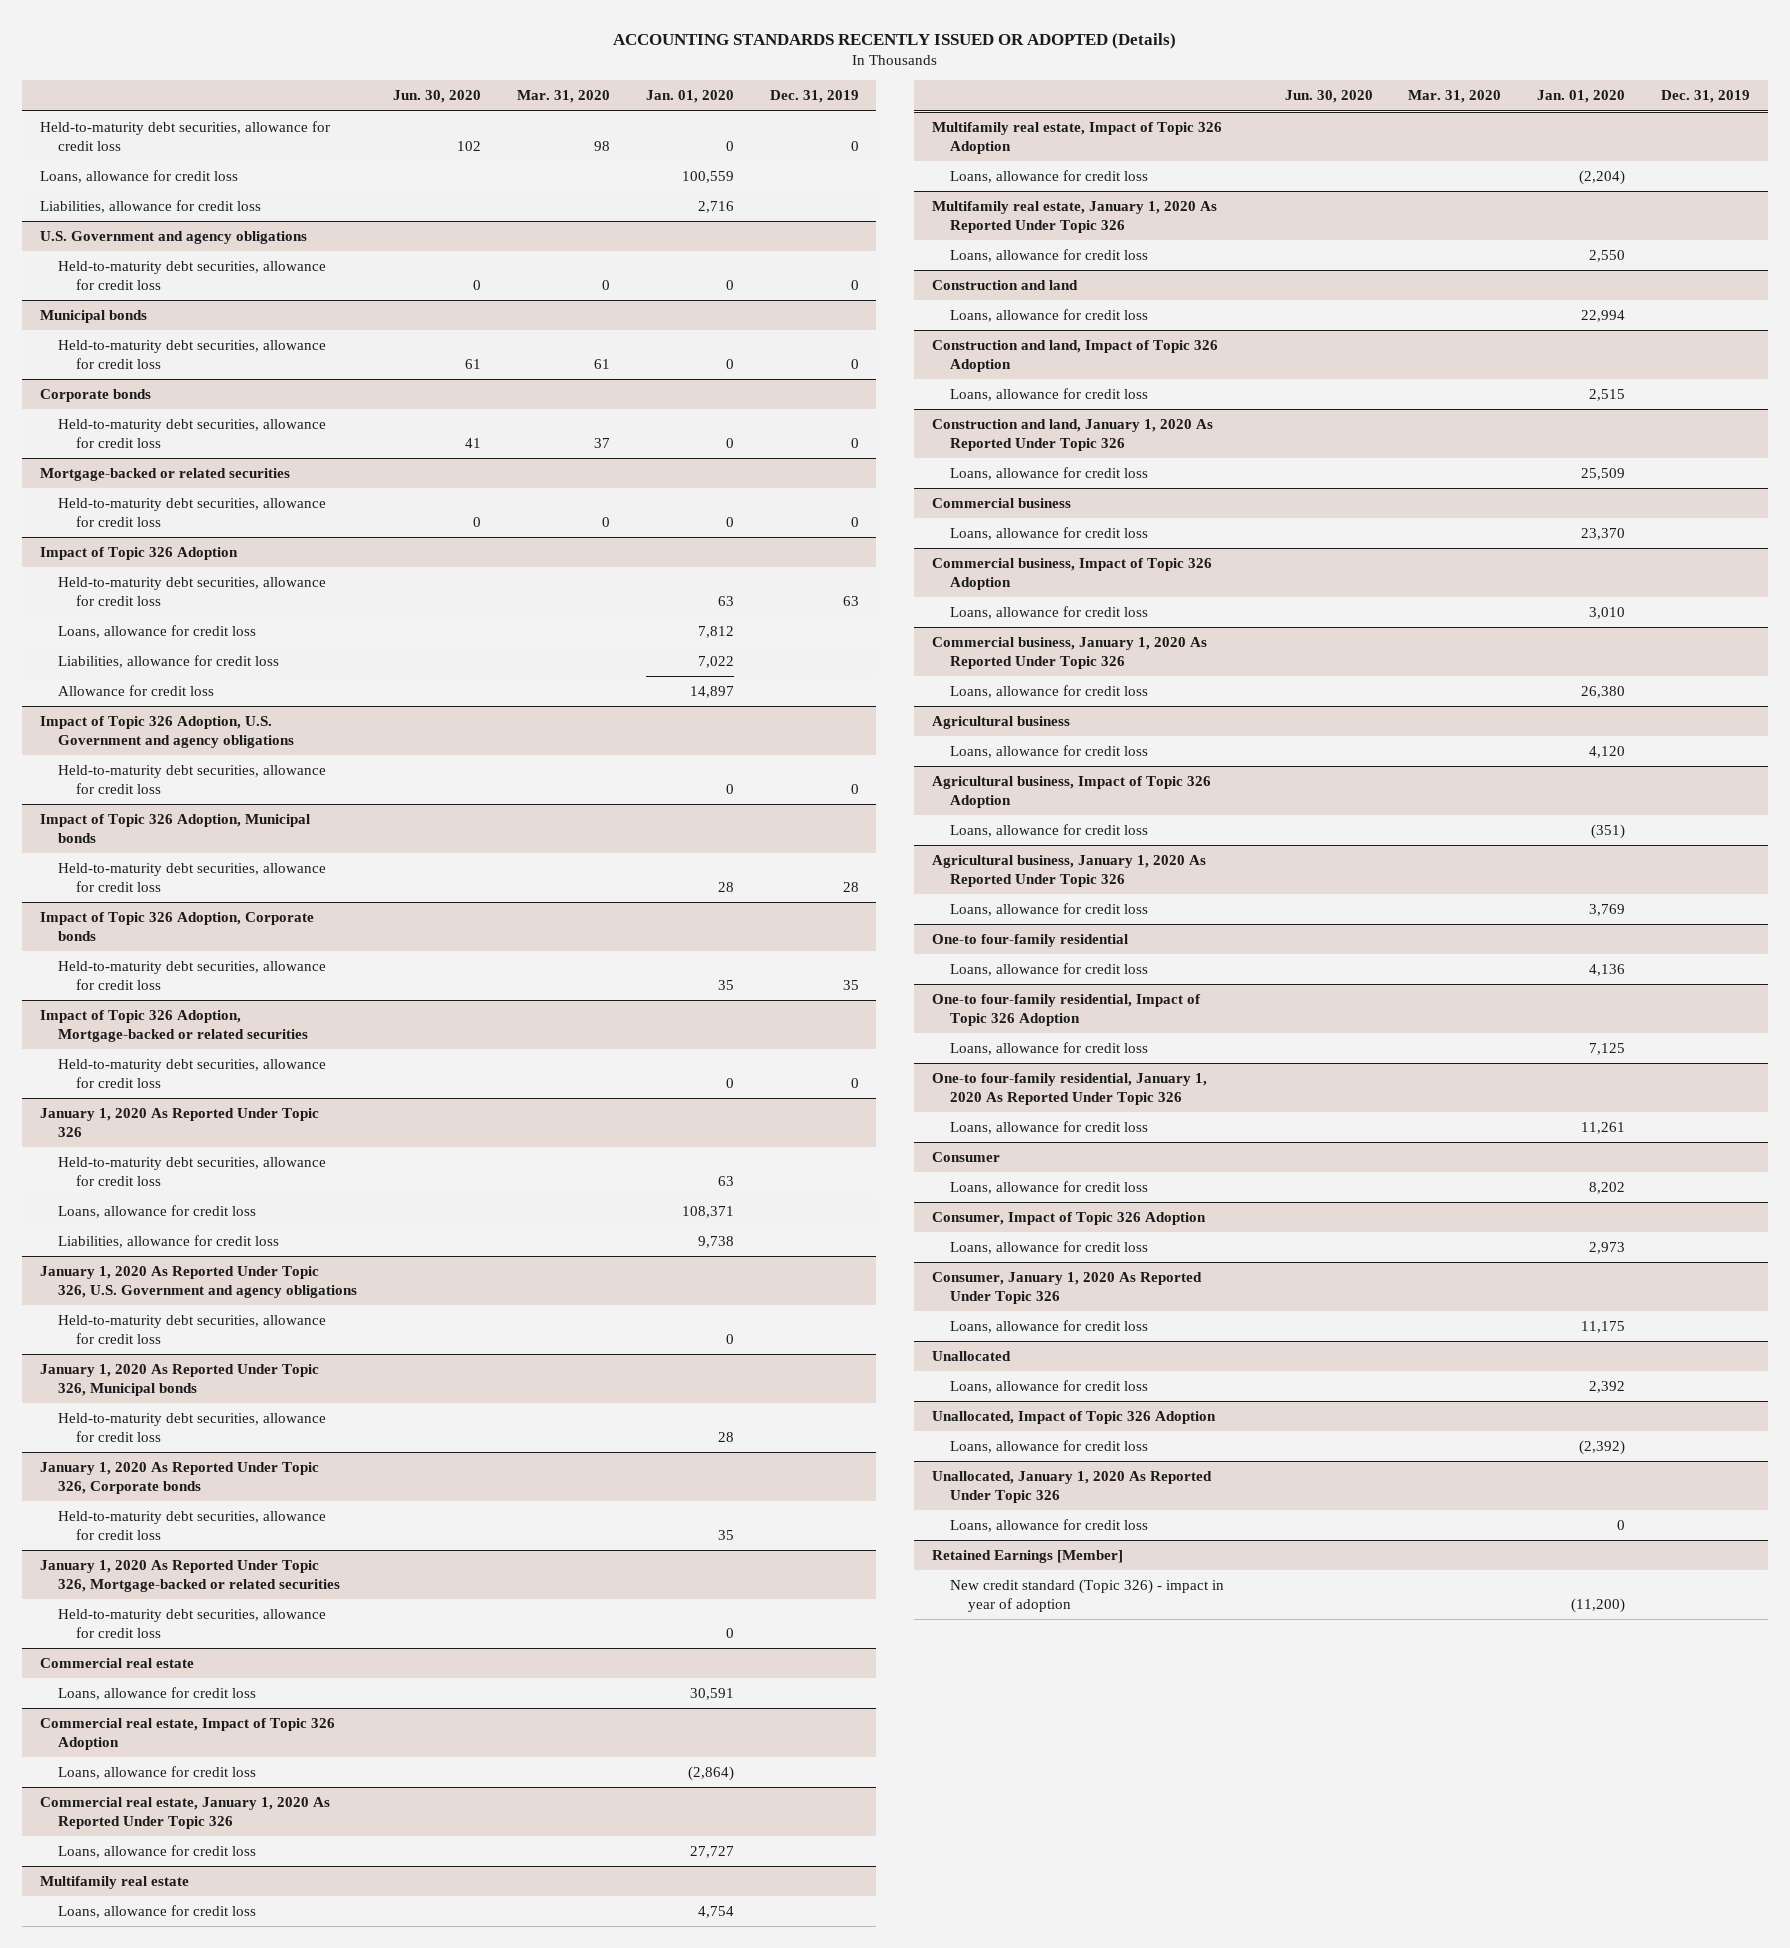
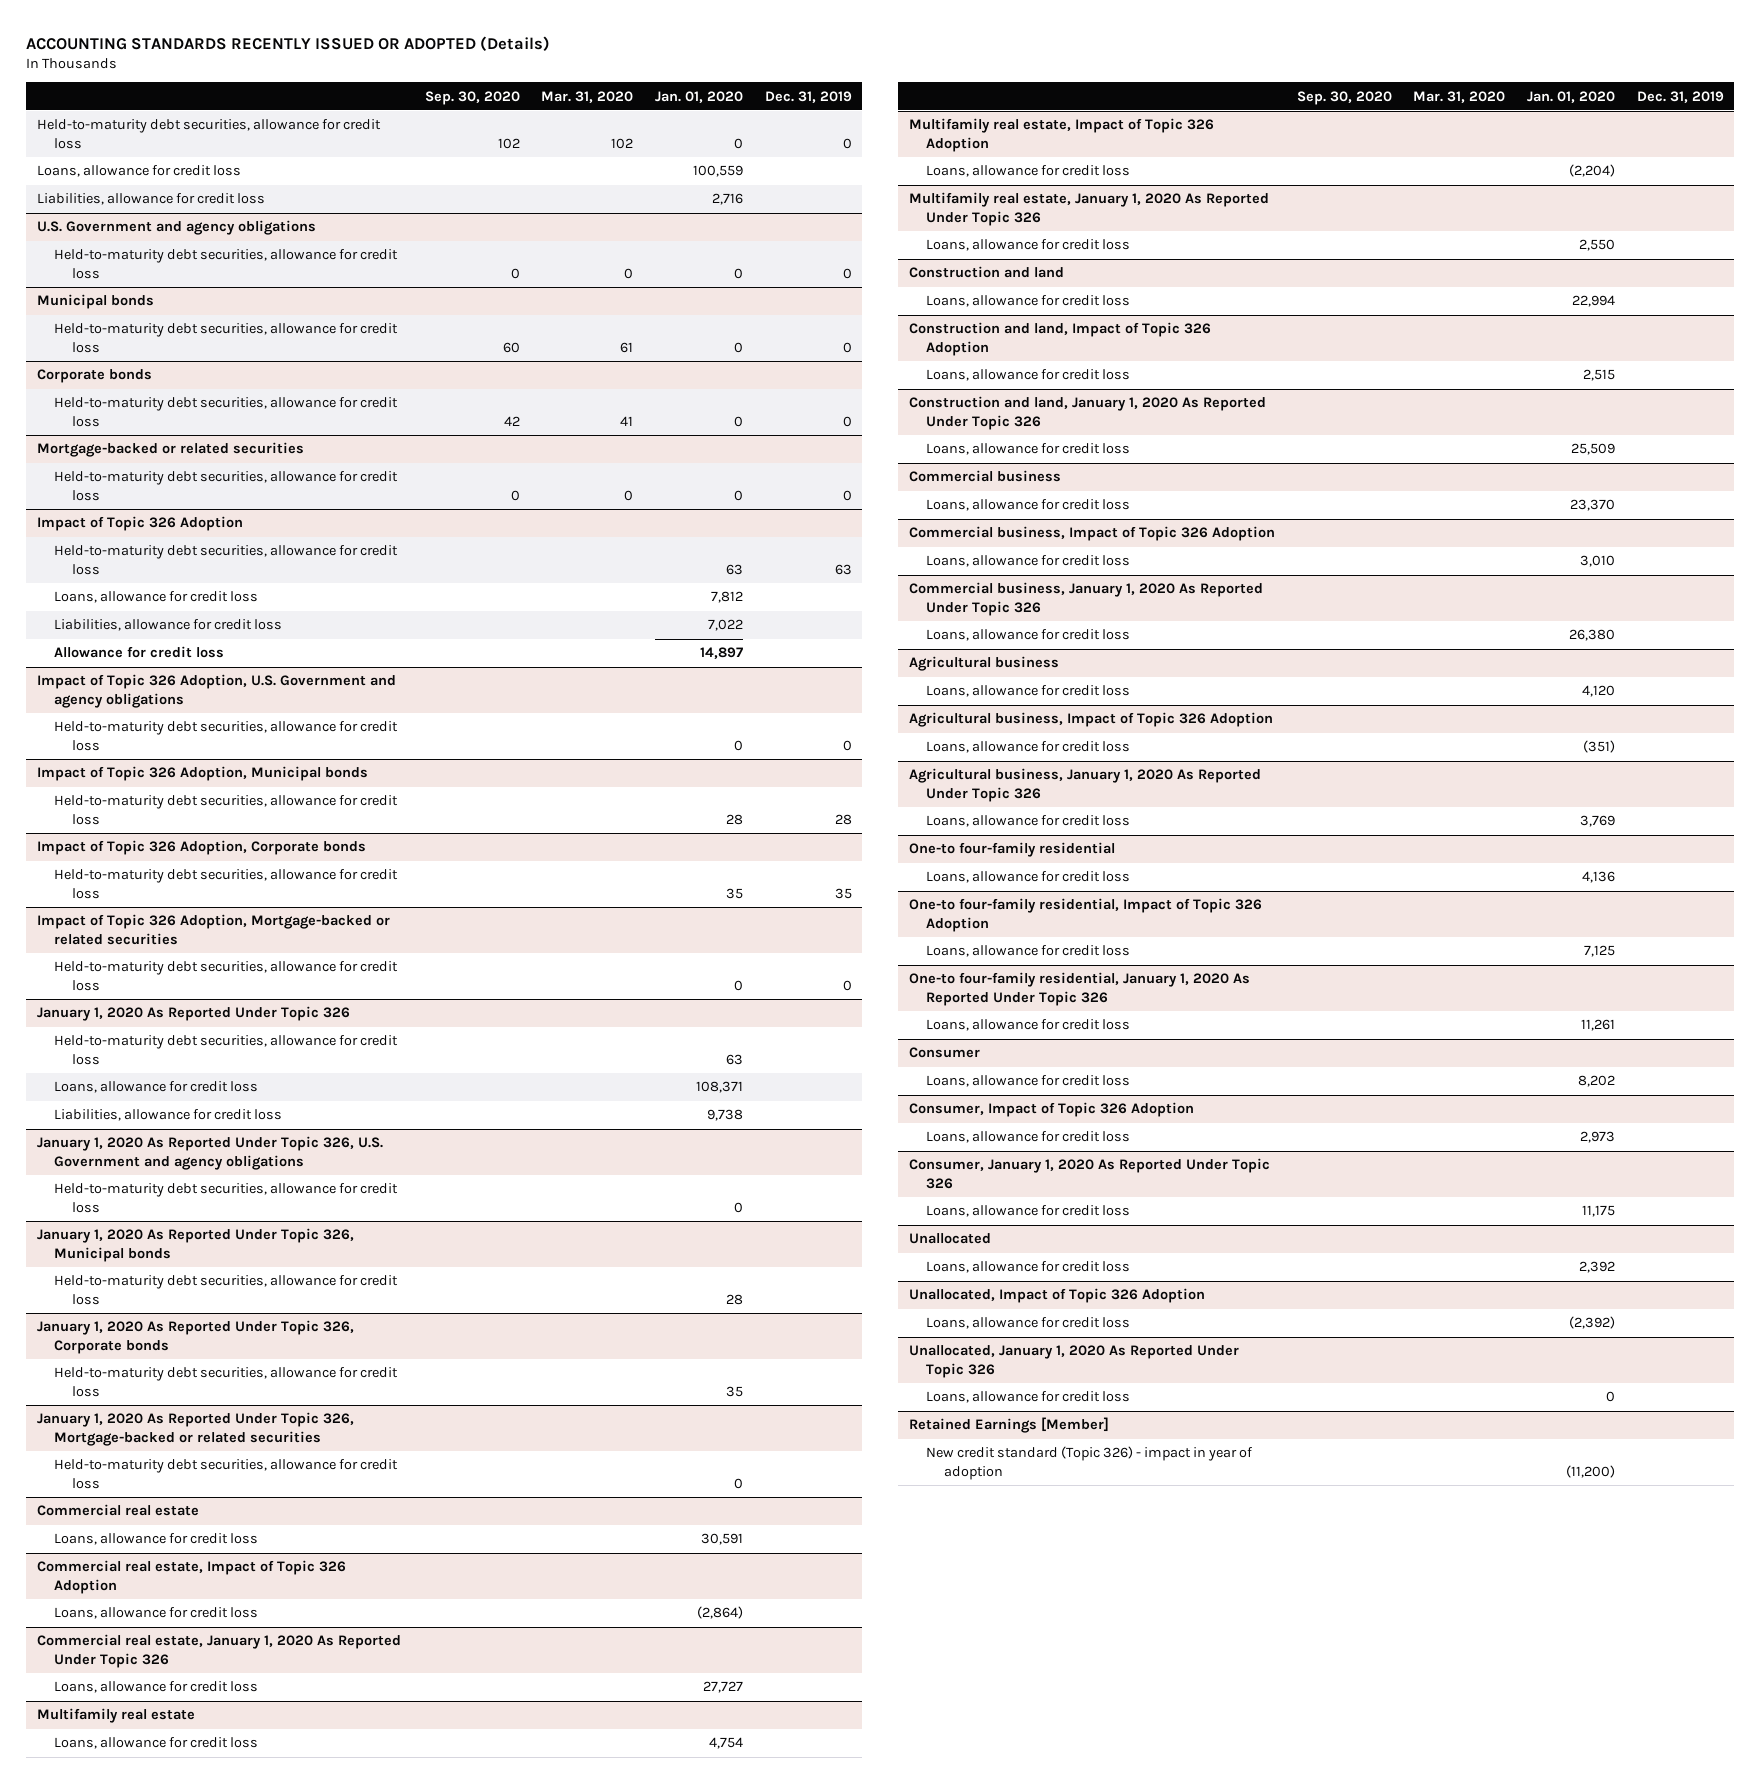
[392,90,481,104] Jun. 30, 2020 -> none
none -> [424,90,520,105] Sep. 30, 2020
[593,140,610,151] 98 -> [611,137,634,149] 102
[593,437,610,448] 37 -> [620,415,634,426] 41

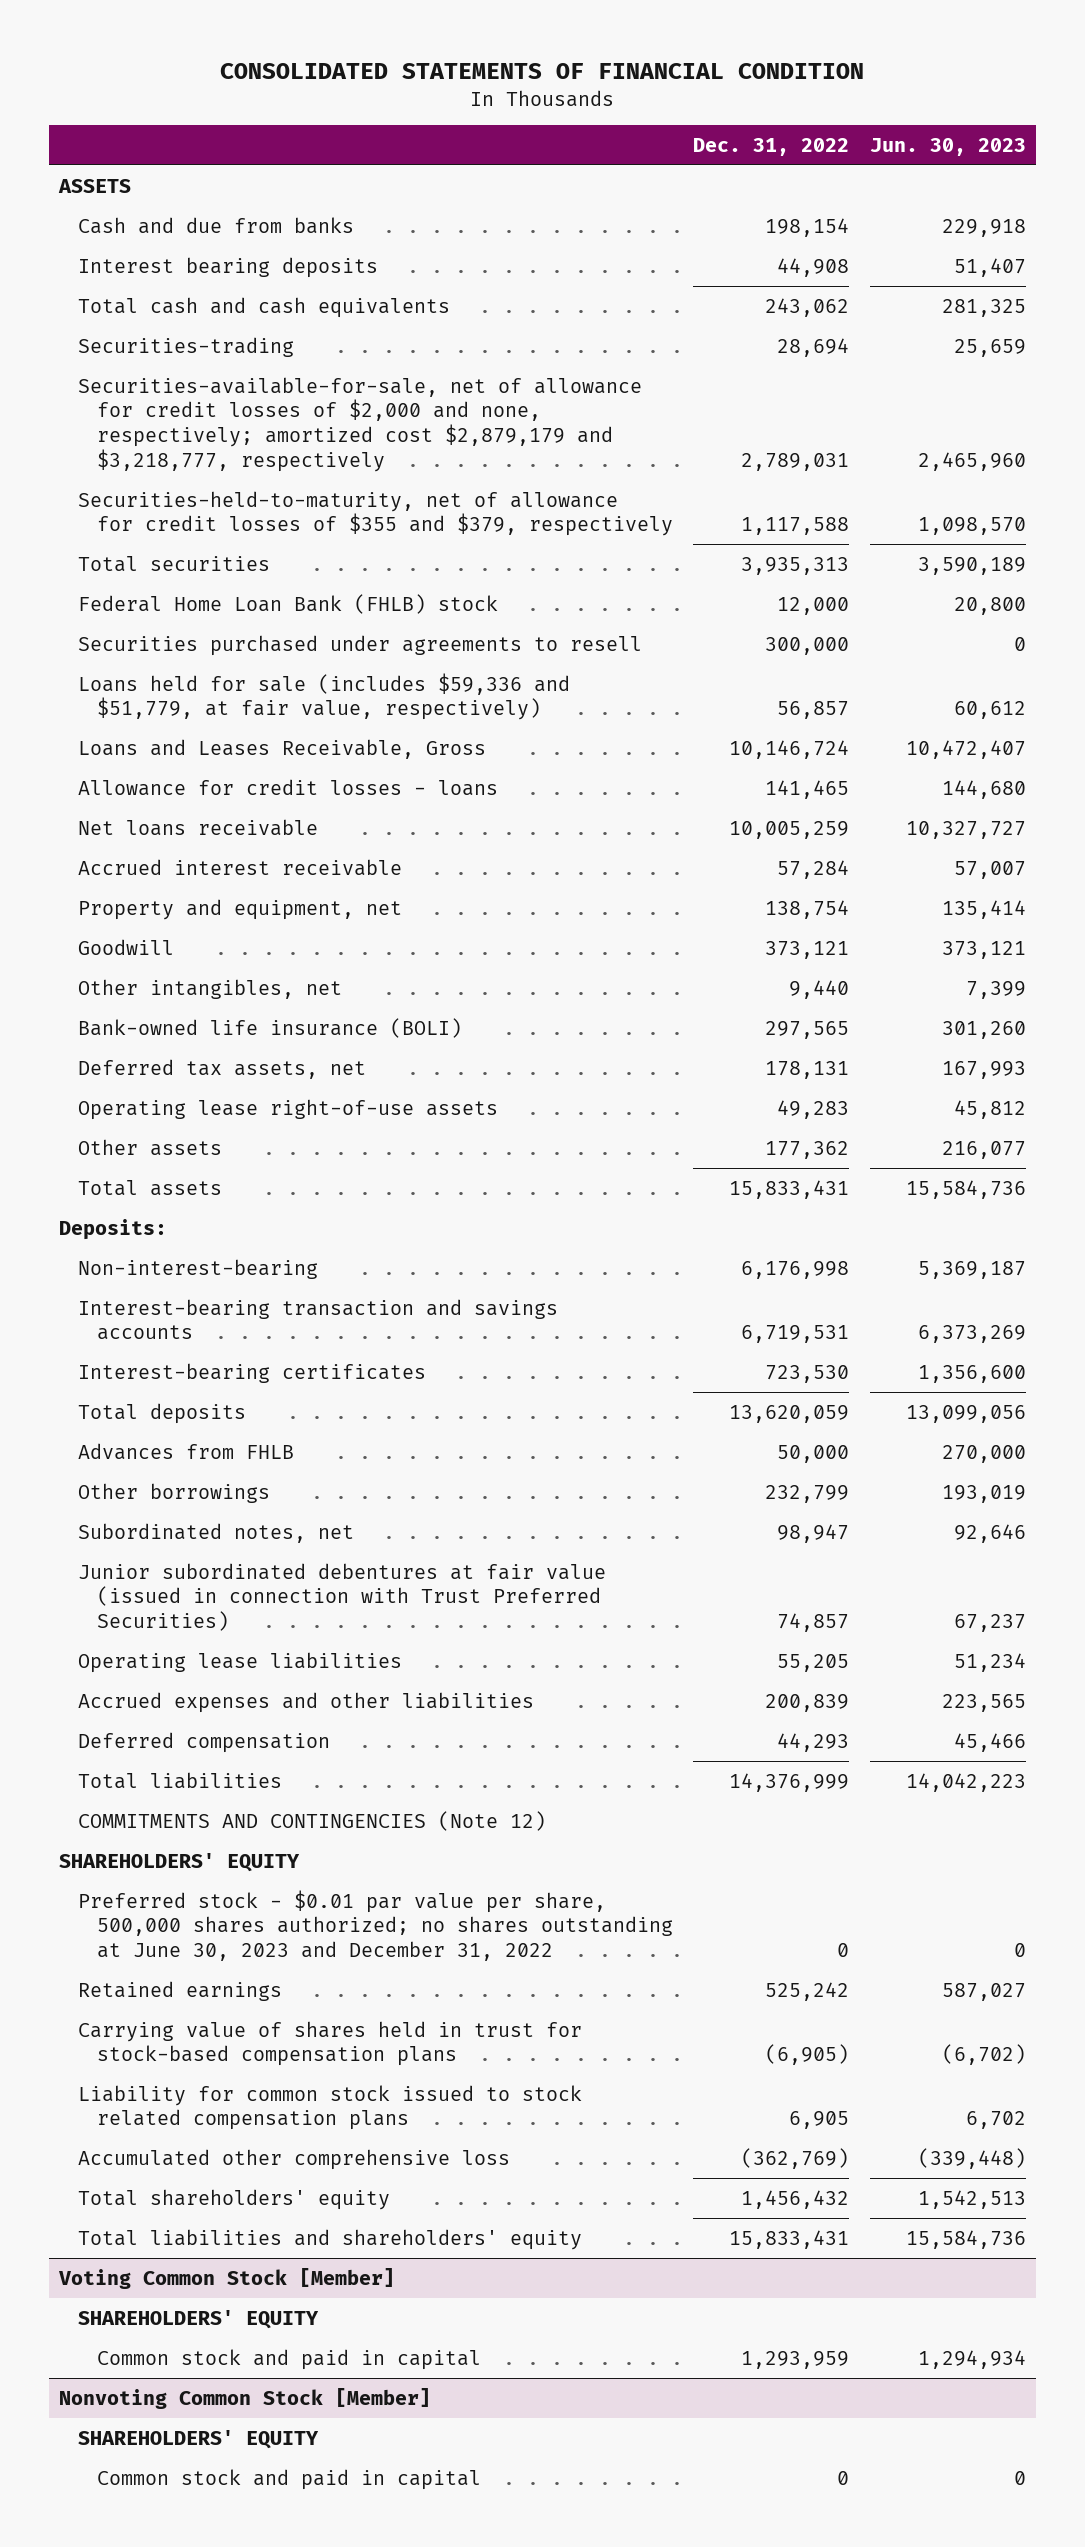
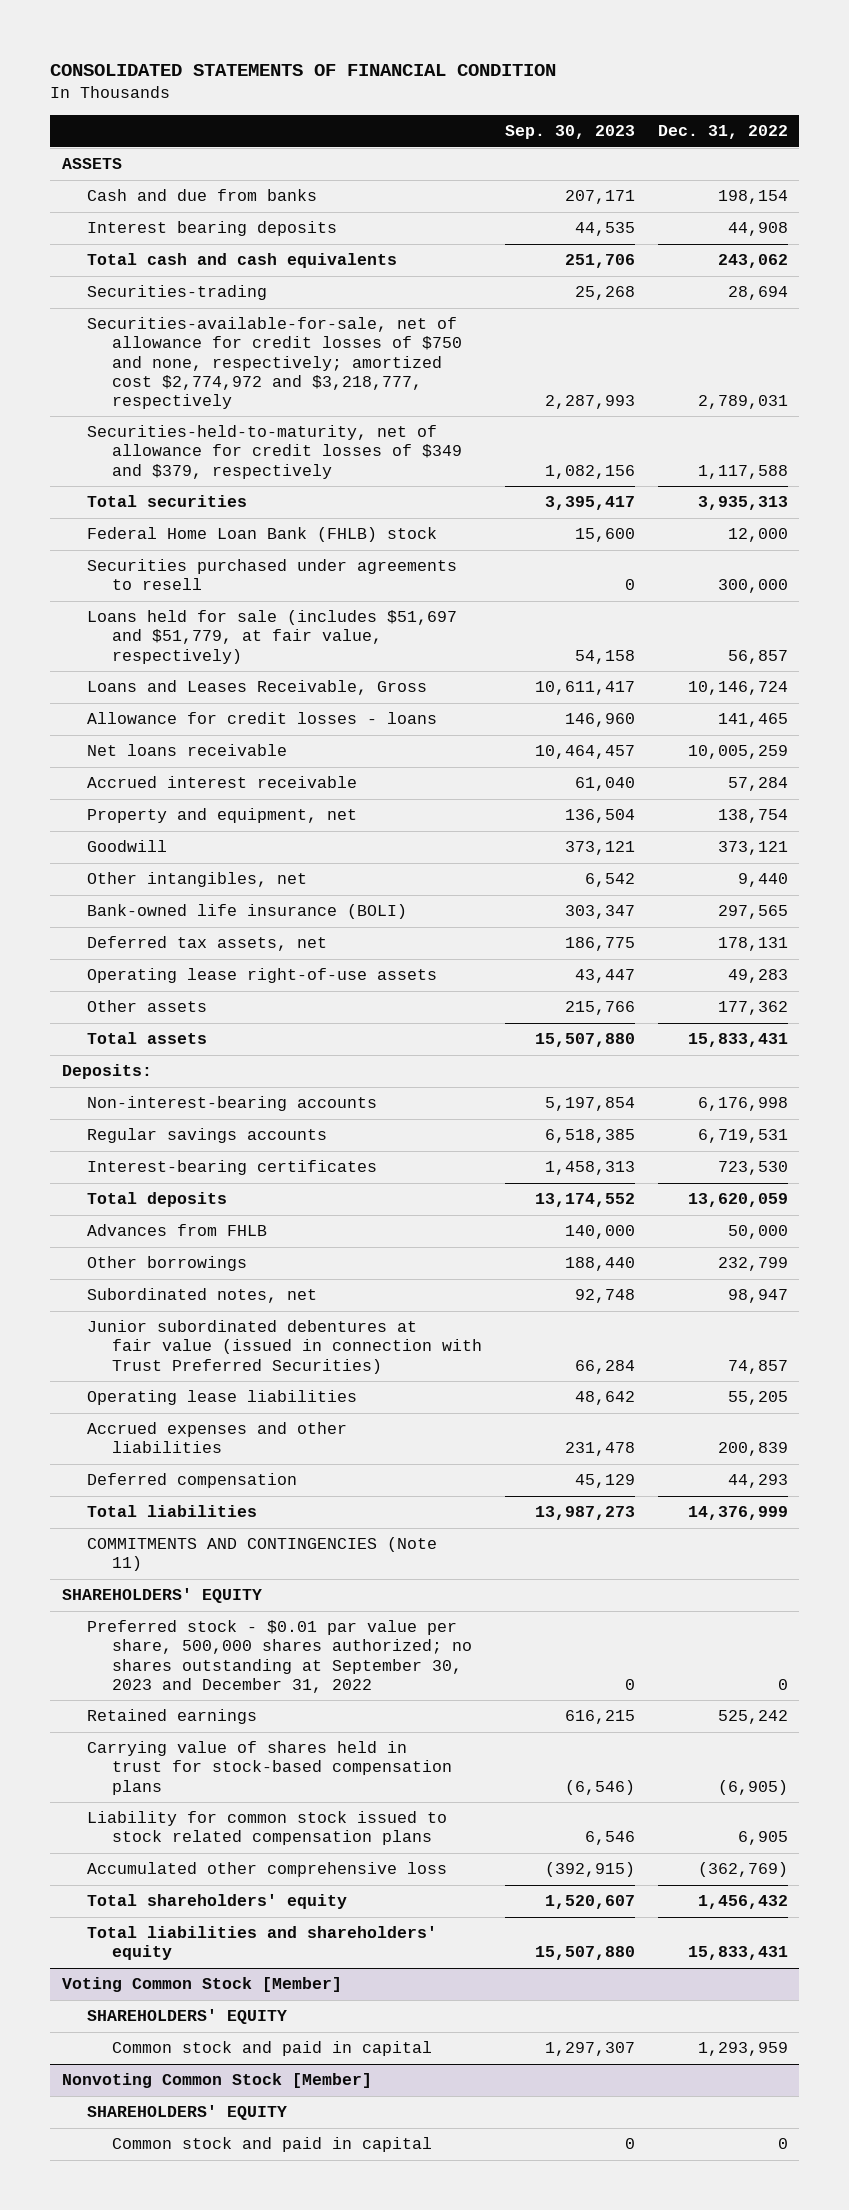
[869,137,1026,156] Jun. 30, 2023 -> none
none -> [505,125,636,140] Sep. 30, 2023
[78,376,643,473] Securities-available-for-sale, net of allowance for credit losses of $2,000 and none, respectively; amortized cost $2,879,179 and $3,218,777, respectively -> [86,317,463,409] Securities-available-for-sale, net of allowance for credit losses of $750 and none, respectively; amortized cost $2,774,972 and $3,218,777, respectively
[78,490,674,537] Securities-held-to-maturity, net of allowance for credit losses of $355 and $379, respectively -> [86,425,463,479] Securities-held-to-maturity, net of allowance for credit losses of $349 and $379, respectively
[78,672,571,721] Loans held for sale (includes $59,336 and $51,779, at fair value, respectively) -> [86,610,457,664] Loans held for sale (includes $51,697 and $51,779, at fair value, respectively)
[78,1258,319,1279] Non-interest-bearing -> [86,1096,377,1112] Non-interest-bearing accounts
[78,1298,559,1341] Interest-bearing transaction and savings accounts -> [86,1128,327,1144] Regular savings accounts
[78,1810,547,1831] COMMITMENTS AND CONTINGENCIES (Note 12) -> [86,1537,437,1572] COMMITMENTS AND CONTINGENCIES (Note 11)
[78,1889,674,1962] Preferred stock - $0.01 par value per share, 500,000 shares authorized; no shares outstanding at June 30, 2023 and December 31, 2022 -> [86,1620,473,1693] Preferred stock - $0.01 par value per share, 500,000 shares authorized; no shares outstanding at September 30, 2023 and December 31, 2022

